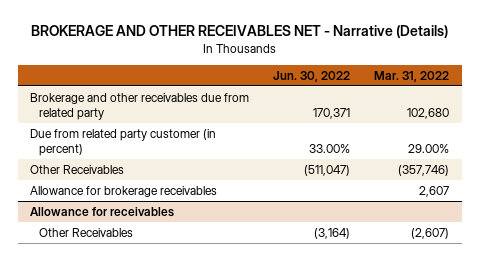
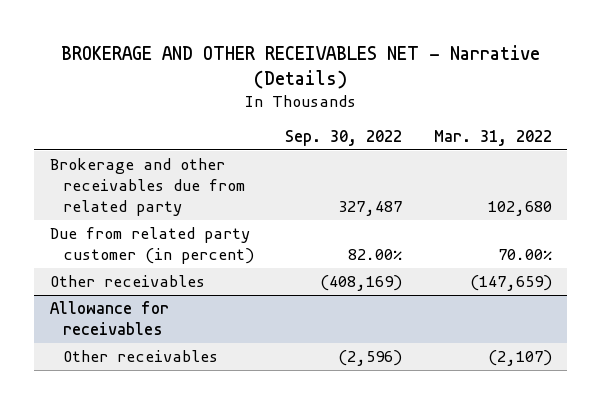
[273,70,351,82] Jun. 30, 2022 -> none
none -> [285,130,403,147] Sep. 30, 2022
[29,185,217,197] Allowance for brokerage receivables -> none
[408,143,450,153] 29.00% -> [497,249,552,261] 70.00%
[29,164,124,174] Other Receivables -> [50,275,206,288] Other receivables
[398,164,450,176] (357,746) -> [469,275,552,292] (147,659)
[39,227,134,237] Other Receivables -> [62,350,218,363] Other receivables
[411,227,450,239] (2,607) -> [487,350,552,367] (2,107)

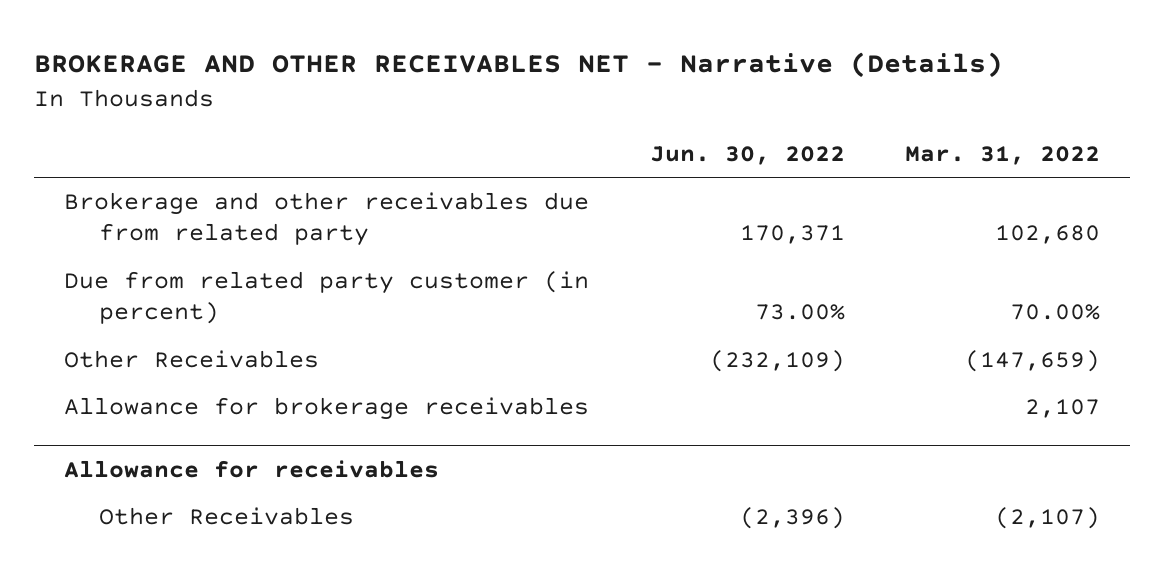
[285,130,403,147] Sep. 30, 2022 -> none
none -> [649,146,845,166] Jun. 30, 2022
[50,275,206,288] Other receivables -> [64,349,320,368] Other Receivables
none -> [64,396,590,420] Allowance for brokerage receivables
[62,350,218,363] Other receivables -> [99,506,355,525] Other Receivables

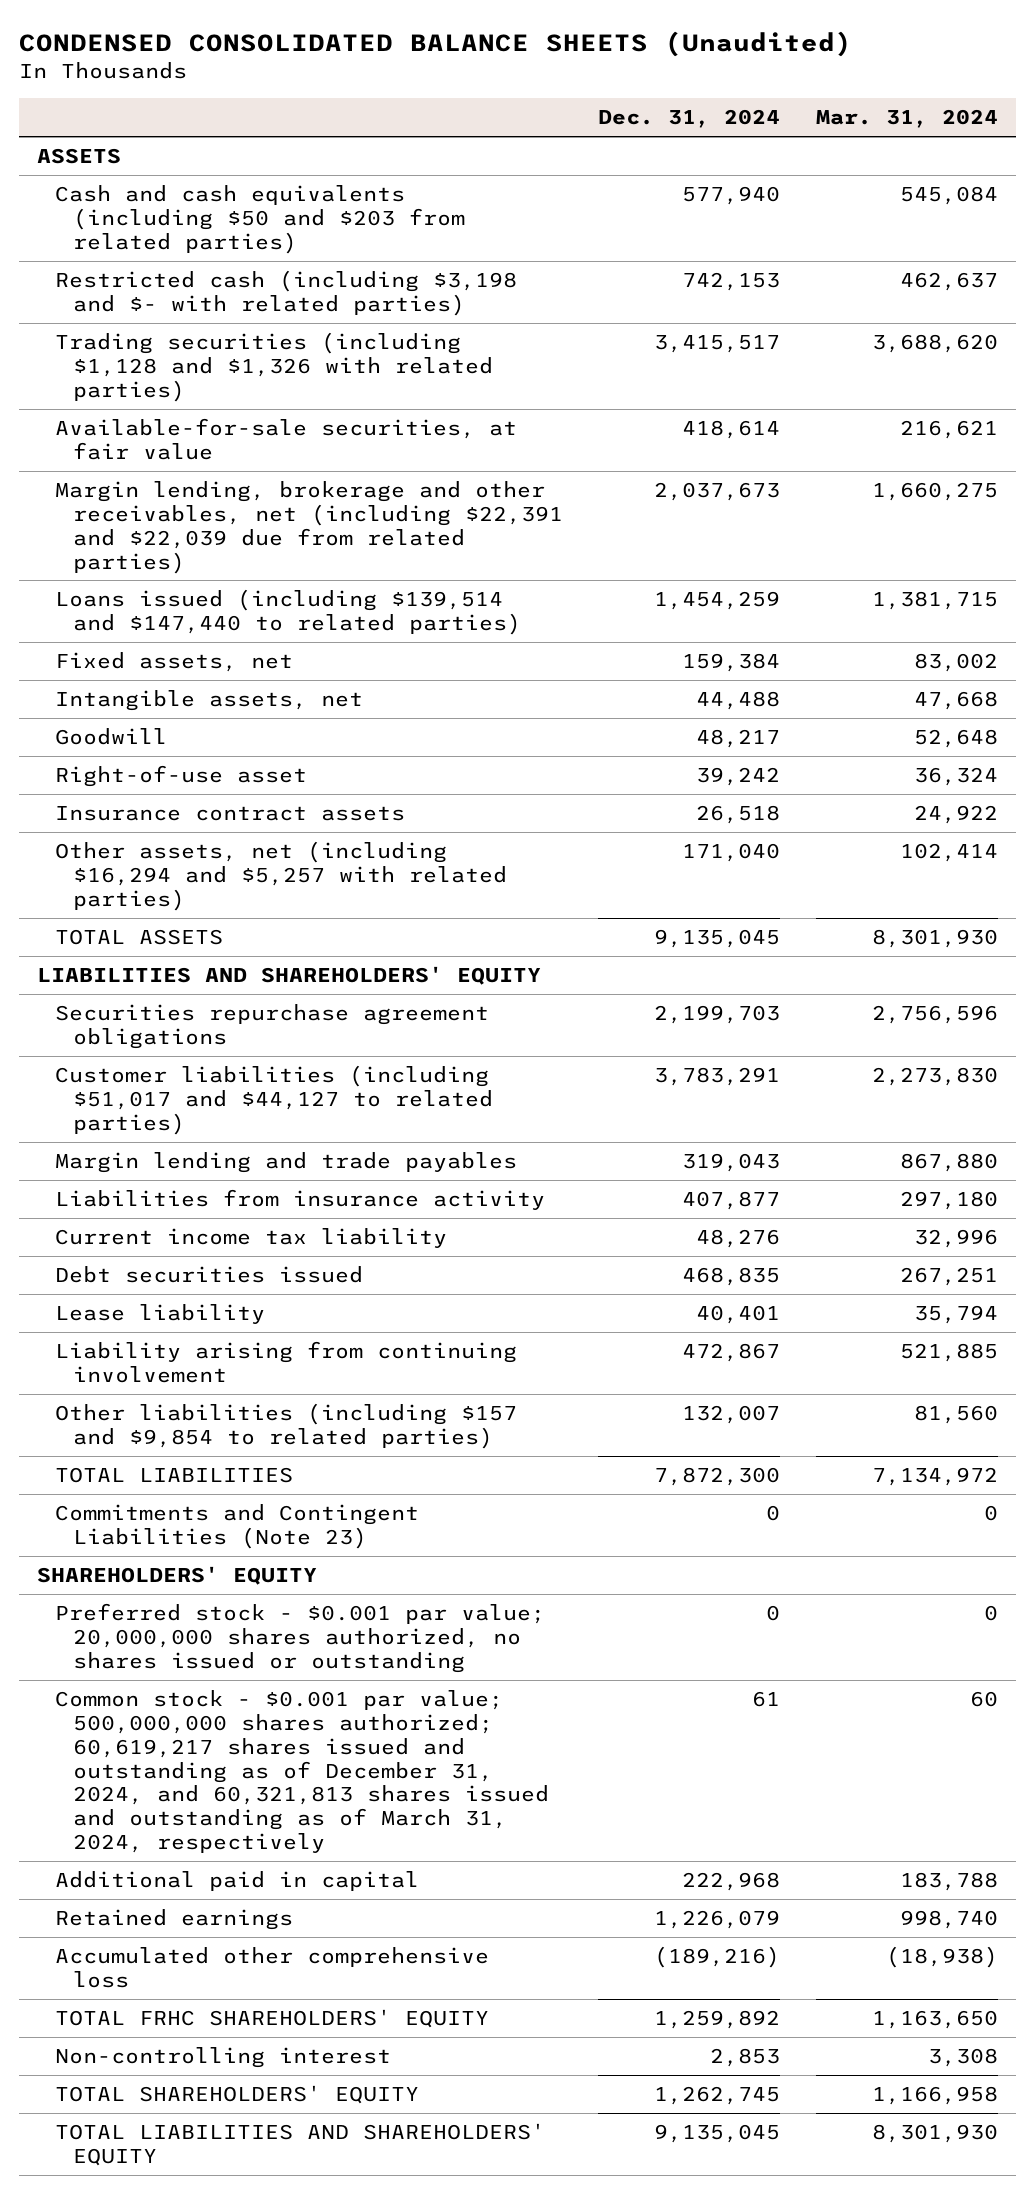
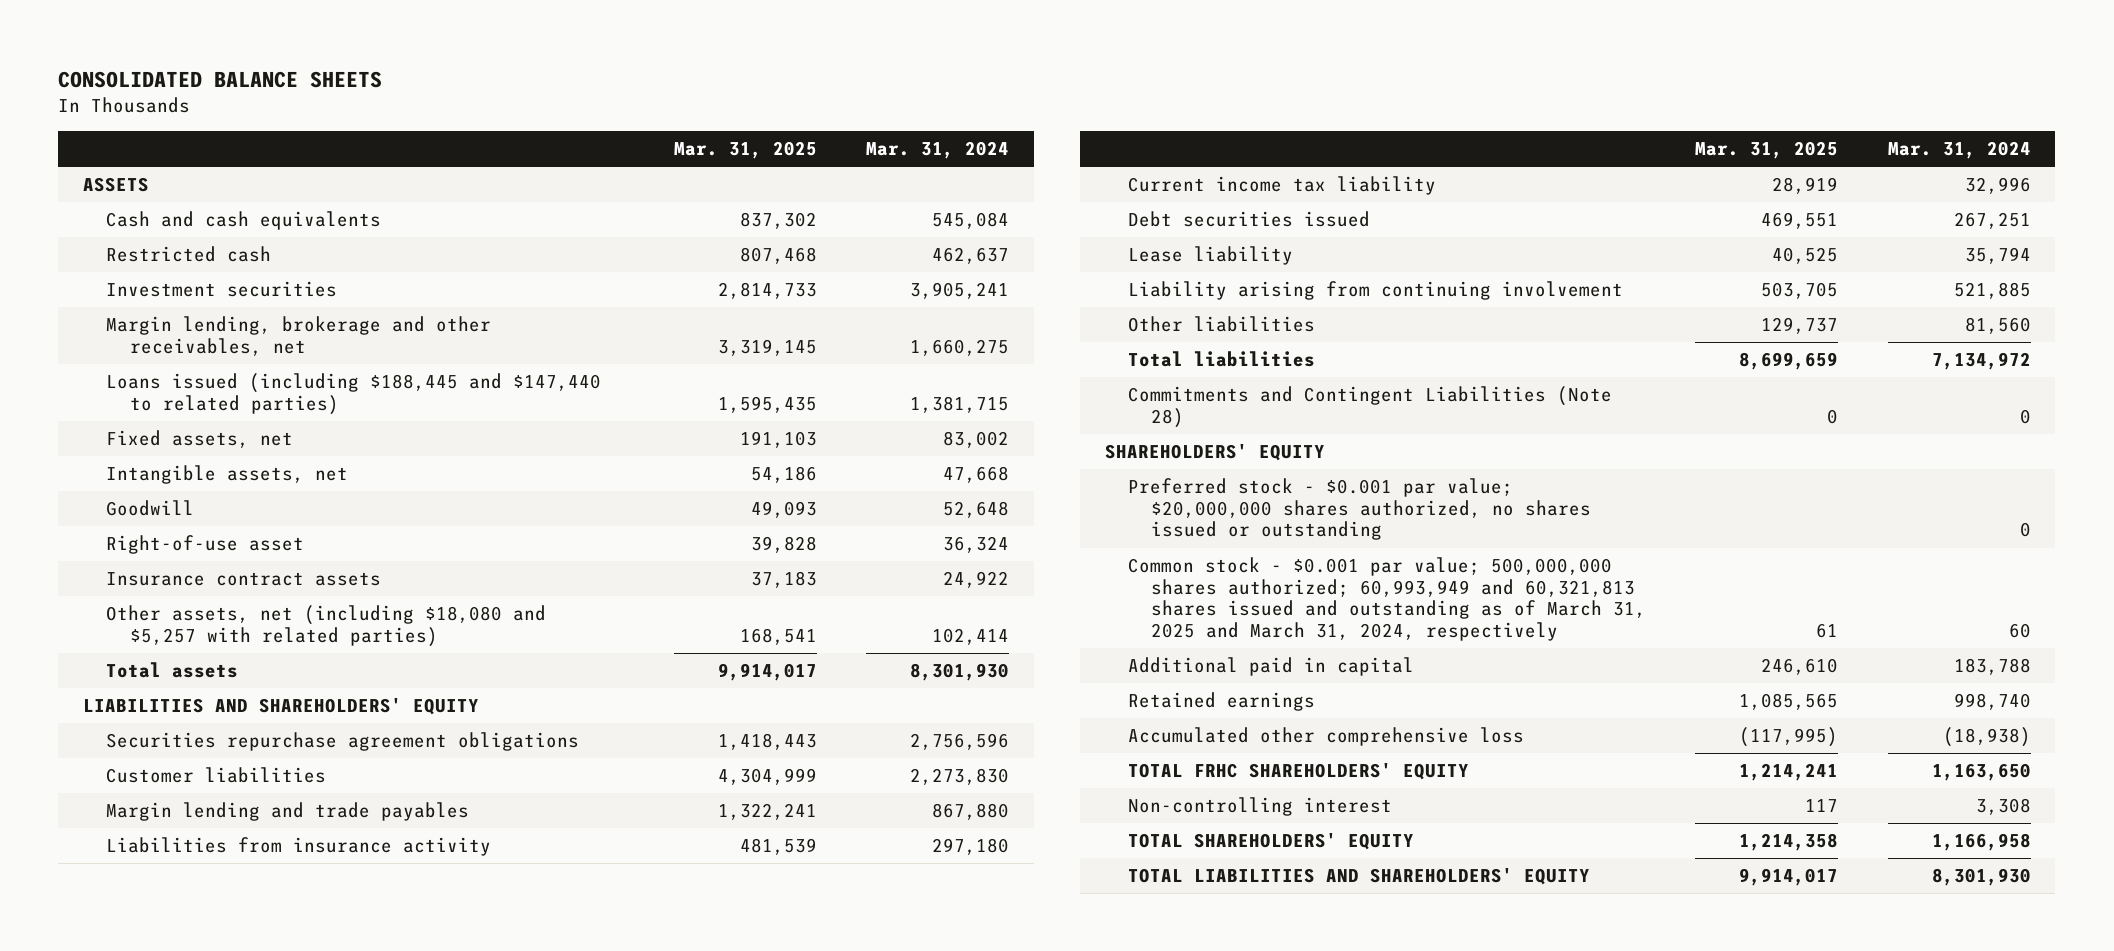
[19,30,853,57] CONDENSED CONSOLIDATED BALANCE SHEETS (Unaudited) -> [58,71,383,89] CONSOLIDATED BALANCE SHEETS
[598,109,781,129] Dec. 31, 2024 -> none
none -> [673,141,817,160] Mar. 31, 2025
[54,332,493,402] Trading securities (including $1,128 and $1,326 with related parties) -> none
[54,418,517,460] Available-for-sale securities, at fair value -> none
[54,185,465,254] Cash and cash equivalents (including $50 and $203 from related parties) -> [106,211,382,231] Cash and cash equivalents
[54,270,517,316] Restricted cash (including $3,198 and $- with related parties) -> [106,246,272,263] Restricted cash
none -> [106,281,338,298] Investment securities
[54,481,563,574] Margin lending, brokerage and other receivables, net (including $22,391 and $22,039 due from related parties) -> [106,316,492,356] Margin lending, brokerage and other receivables, net
[54,589,521,635] Loans issued (including $139,514 and $147,440 to related parties) -> [106,373,602,415] Loans issued (including $188,445 and $147,440 to related parties)
[54,841,507,911] Other assets, net (including $16,294 and $5,257 with related parties) -> [106,605,547,647] Other assets, net (including $18,080 and $5,257 with related parties)
[54,929,223,946] TOTAL ASSETS -> [106,662,239,679] Total assets
[54,1065,493,1135] Customer liabilities (including $51,017 and $44,127 to related parties) -> [106,767,327,784] Customer liabilities
[54,1403,517,1449] Other liabilities (including $157 and $9,854 to related parties) -> [1127,316,1315,333] Other liabilities
[54,1467,293,1484] TOTAL LIABILITIES -> [1127,351,1315,368] Total liabilities
[54,1504,419,1549] Commitments and Contingent Liabilities (Note 23) -> [1127,386,1612,428] Commitments and Contingent Liabilities (Note 28)
[54,1603,545,1673] Preferred stock - $0.001 par value; 20,000,000 shares authorized, no shares issued or outstanding -> [1127,478,1592,541] Preferred stock - $0.001 par value; $20,000,000 shares authorized, no shares issued or outstanding
[54,1690,549,1854] Common stock - $0.001 par value; 500,000,000 shares authorized; 60,619,217 shares issued and outstanding as of December 31, 2024, and 60,321,813 shares issued and outstanding as of March 31, 2024, respectively -> [1127,557,1647,641] Common stock - $0.001 par value; 500,000,000 shares authorized; 60,993,949 and 60,321,813 shares issued and outstanding as of March 31, 2025 and March 31, 2024, respectively

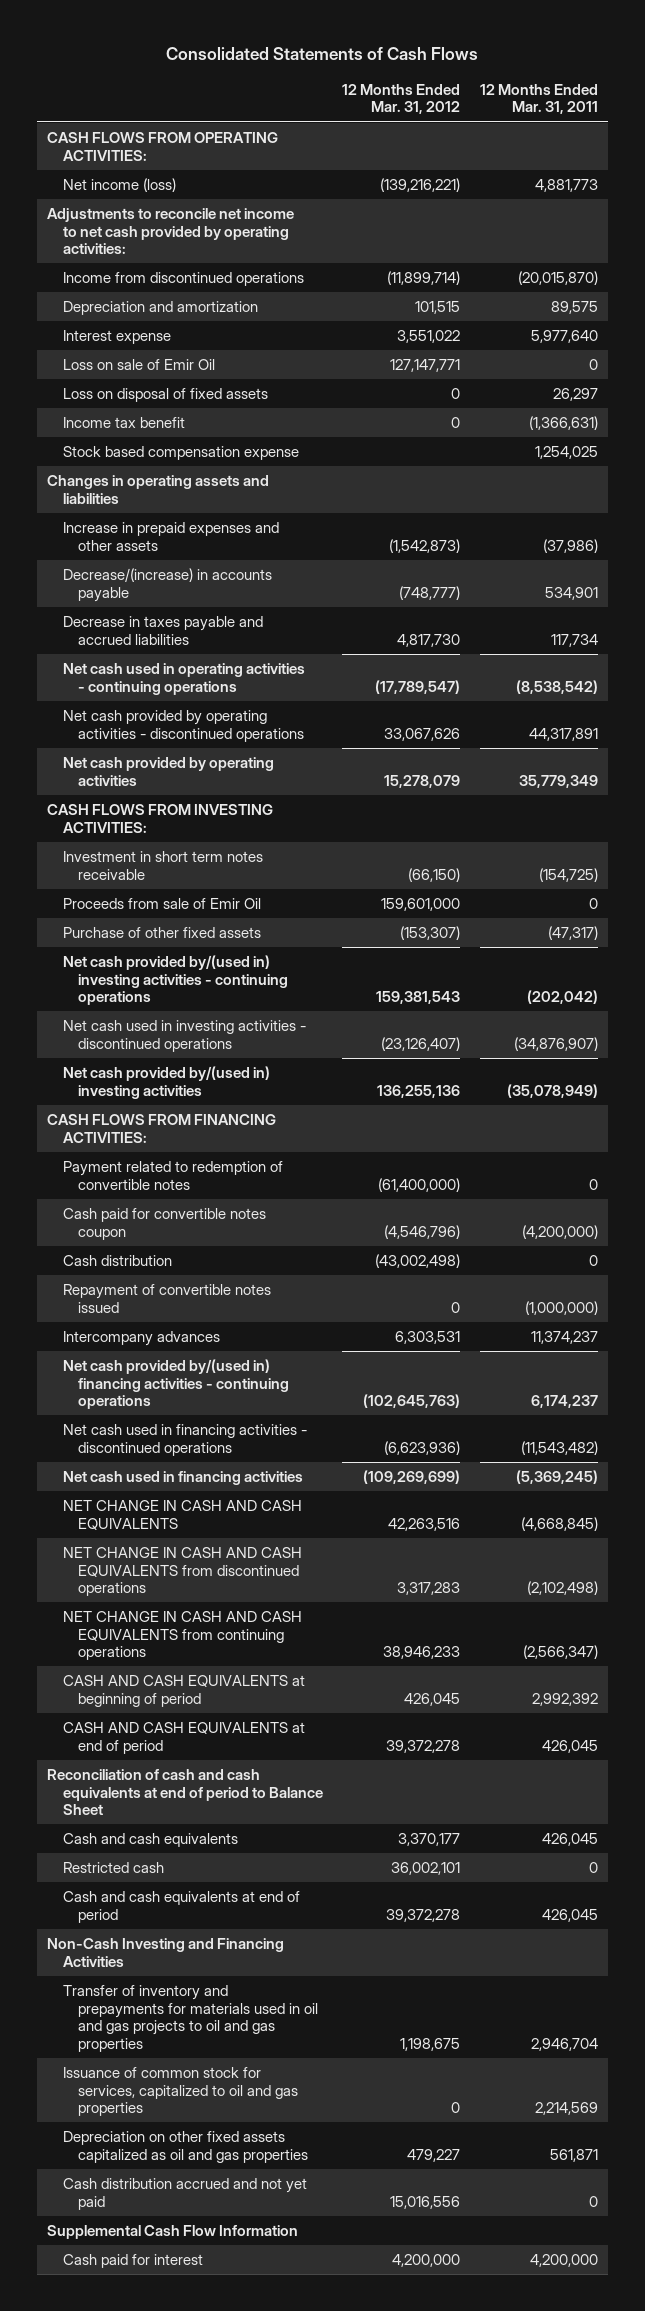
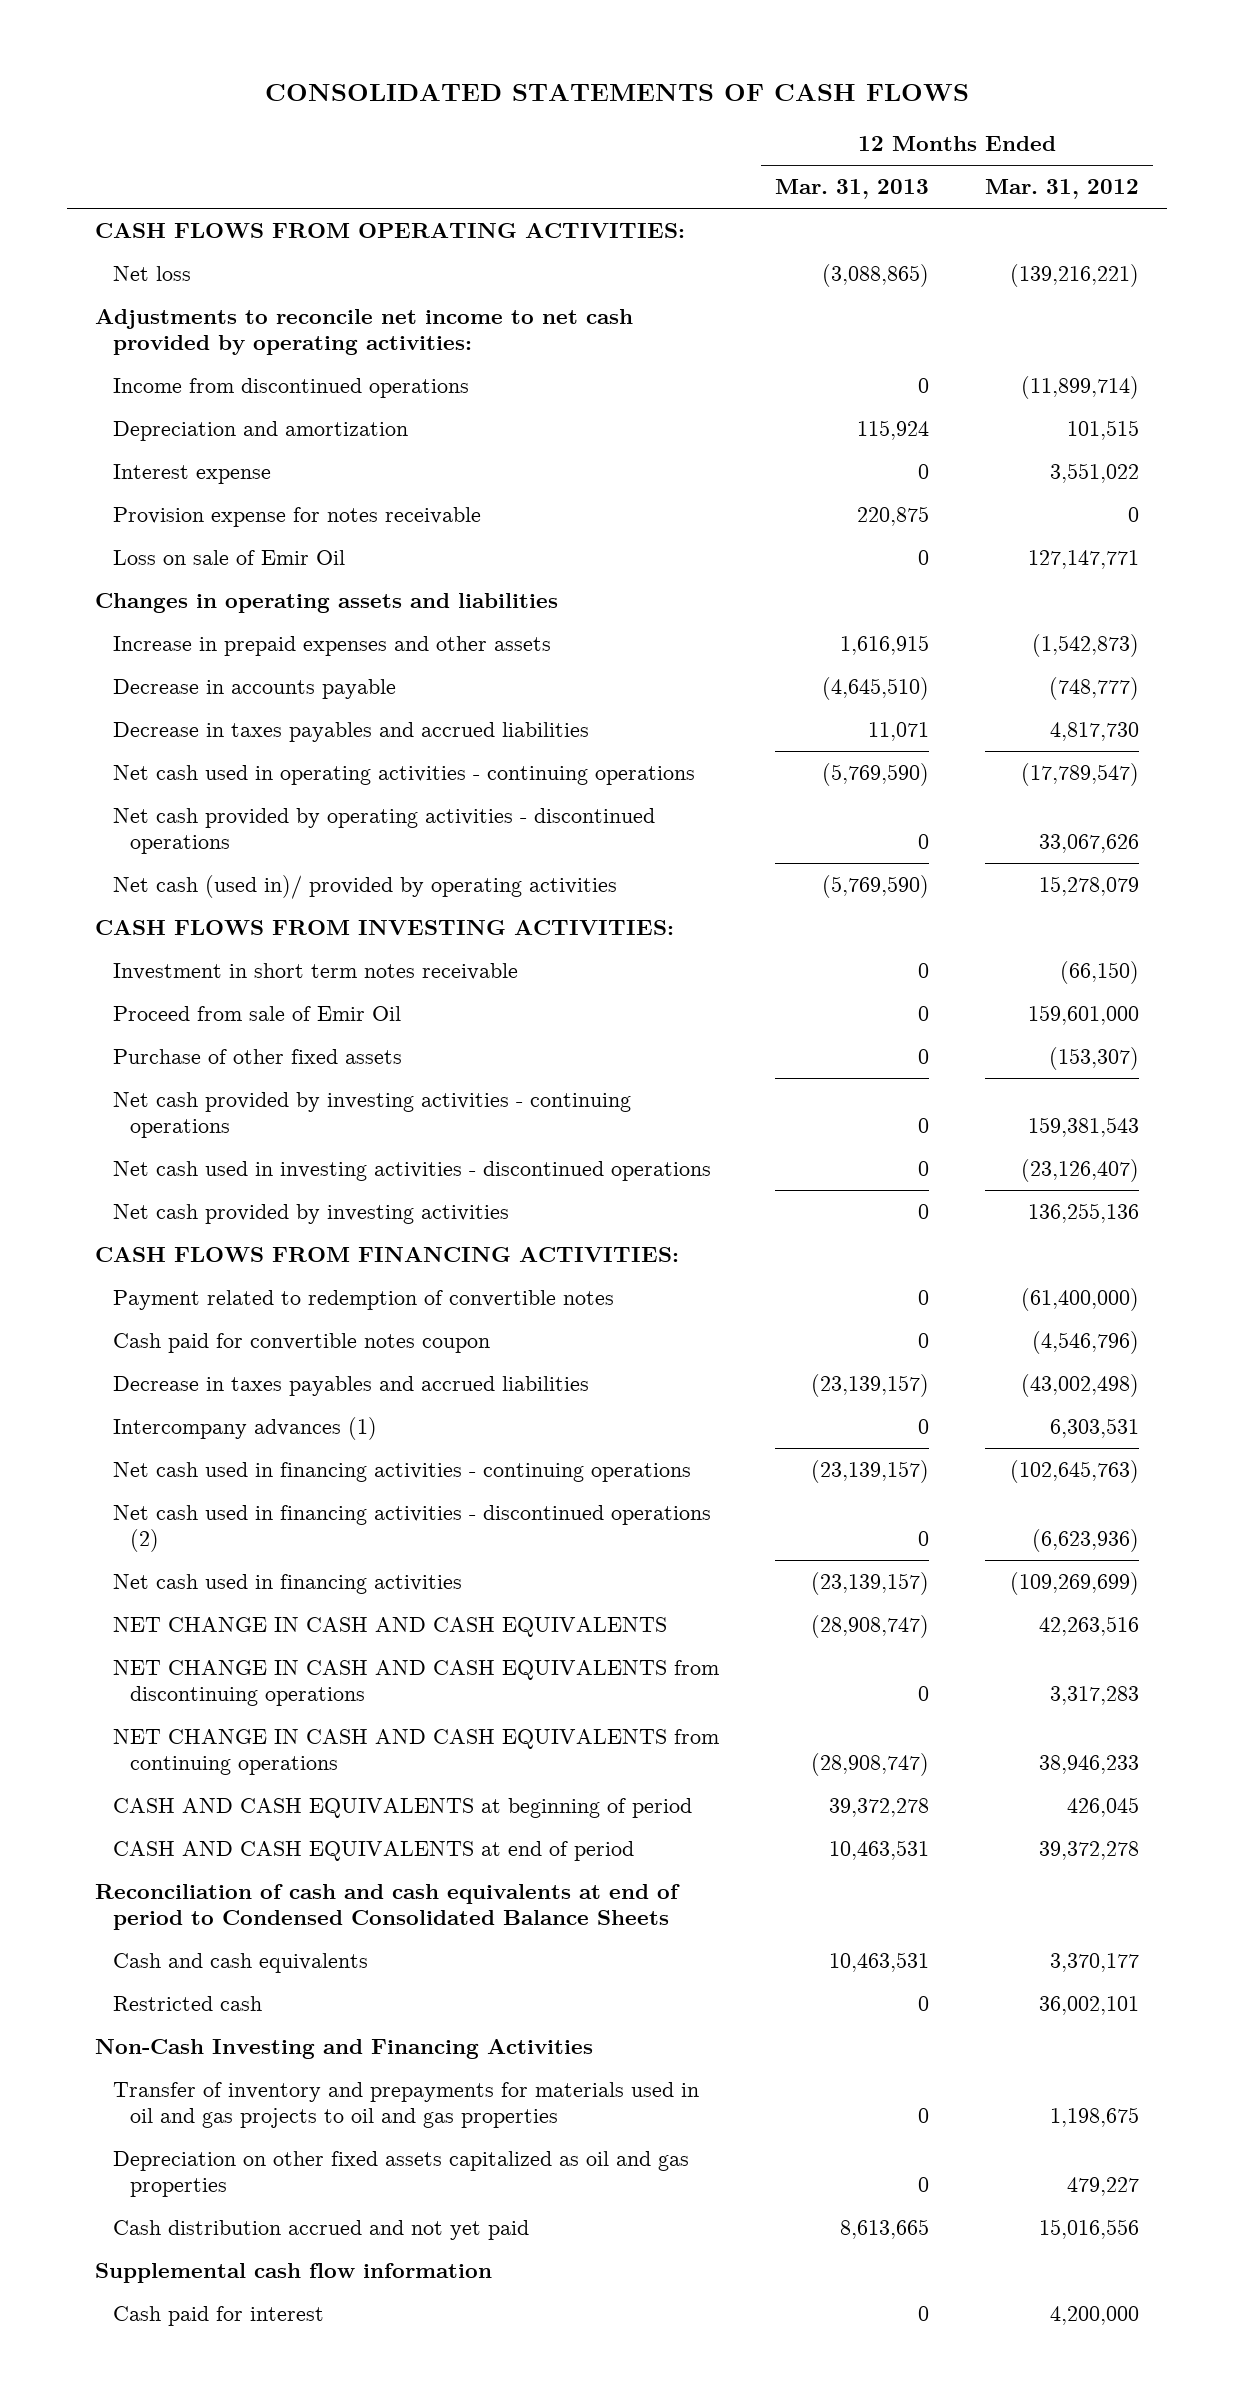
[166,46,479,60] Consolidated Statements of Cash Flows -> [265,83,970,101] CONSOLIDATED STATEMENTS OF CASH FLOWS
[480,83,599,115] 12 Months Ended Mar. 31, 2011 -> none
none -> [774,179,929,200] Mar. 31, 2013
[62,177,176,192] Net income (loss) -> [112,265,191,281] Net loss
none -> [112,506,481,527] Provision expense for notes receivable
[62,387,268,402] Loss on disposal of fixed assets -> none
[62,416,185,428] Income tax benefit -> none
[62,445,299,460] Stock based compensation expense -> none
[62,567,272,602] Decrease/(increase) in accounts payable -> [112,678,396,699] Decrease in accounts payable
[62,615,263,645] Decrease in taxes payable and accrued liabilities -> [112,721,589,742] Decrease in taxes payables and accrued liabilities
[62,756,274,786] Net cash provided by operating activities -> [112,874,617,899] Net cash (used in)/ provided by operating activities
[62,897,261,909] Proceeds from sale of Emir Oil -> [112,1005,401,1021] Proceed from sale of Emir Oil
[62,954,289,1006] Net cash provided by/(used in) investing activities - continuing operations -> [112,1091,631,1138] Net cash provided by investing activities - continuing operations
[62,1065,270,1099] Net cash provided by/(used in) investing activities -> [112,1203,509,1224] Net cash provided by investing activities
[62,1283,271,1313] Repayment of convertible notes issued -> none
[62,1254,172,1266] Cash distribution -> [112,1375,589,1396] Decrease in taxes payables and accrued liabilities
[62,1330,220,1346] Intercompany advances -> [112,1416,377,1440] Intercompany advances (1)
[62,1358,290,1410] Net cash provided by/(used in) financing activities - continuing operations -> [112,1461,691,1482] Net cash used in financing activities - continuing operations
[62,1423,307,1456] Net cash used in financing activities - discontinued operations -> [112,1504,711,1552] Net cash used in financing activities - discontinued operations (2)
[62,1546,302,1597] NET CHANGE IN CASH AND CASH EQUIVALENTS from discontinued operations -> [112,1659,719,1706] NET CHANGE IN CASH AND CASH EQUIVALENTS from discontinuing operations
[46,1768,323,1816] Reconciliation of cash and cash equivalents at end of period to Balance Sheet -> [95,1883,681,1930] Reconciliation of cash and cash equivalents at end of period to Condensed Consolidated Balance Sheets
[62,1890,300,1923] Cash and cash equivalents at end of period -> none
[62,2066,299,2117] Issuance of common stock for services, capitalized to oil and gas properties -> none
[46,2224,298,2239] Supplemental Cash Flow Information -> [95,2262,493,2283] Supplemental cash flow information

